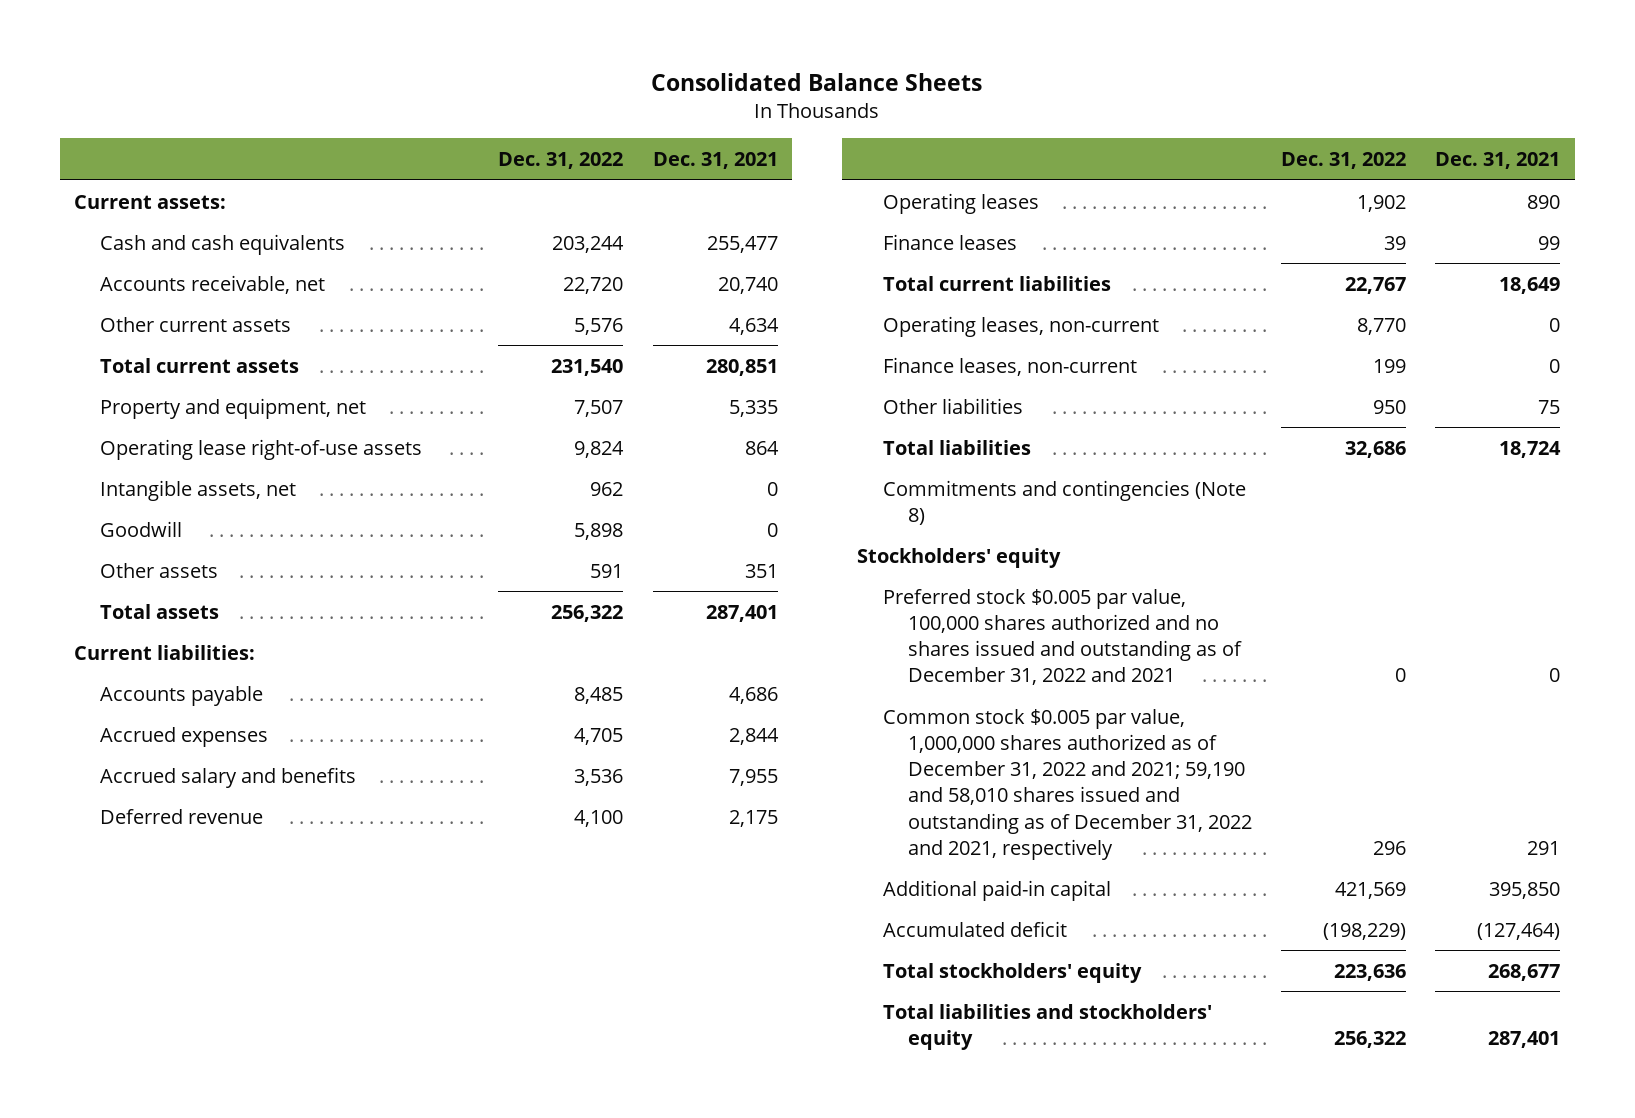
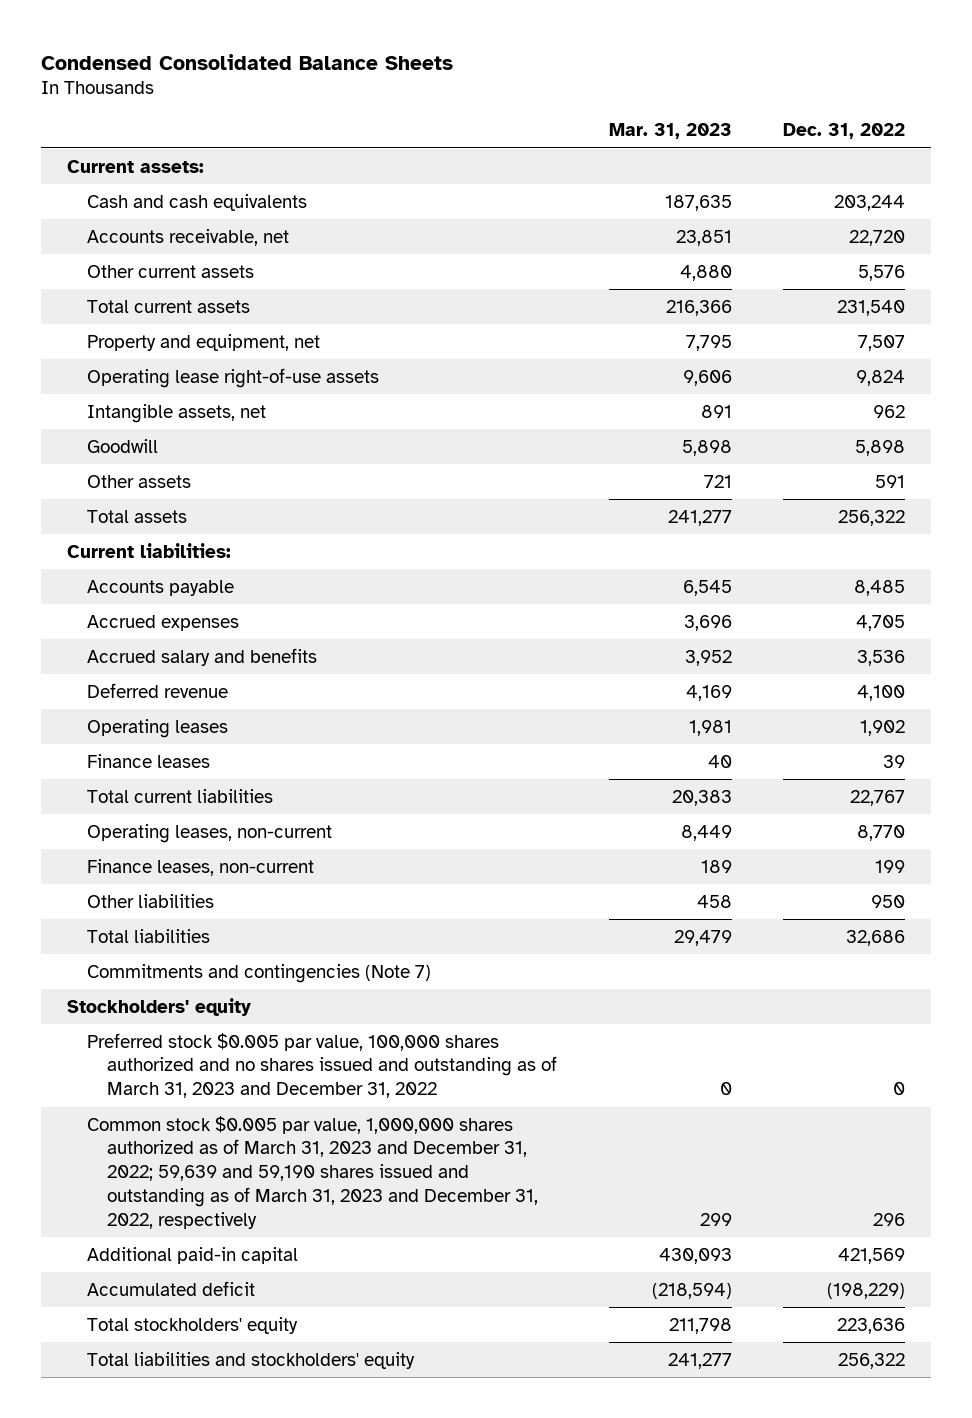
[651,72,983,91] Consolidated Balance Sheets -> [41,53,454,70] Condensed Consolidated Balance Sheets
[652,152,778,170] Dec. 31, 2021 -> none
none -> [608,123,732,140] Mar. 31, 2023
[882,479,1246,525] Commitments and contingencies (Note 8) -> [87,963,432,983] Commitments and contingencies (Note 7)
[882,588,1243,686] Preferred stock $0.005 par value, 100,000 shares authorized and no shares issued and outstanding as of December 31, 2022 and 2021 -> [87,1032,557,1099] Preferred stock $0.005 par value, 100,000 shares authorized and no shares issued and outstanding as of March 31, 2023 and December 31, 2022
[882,708,1253,860] Common stock $0.005 par value, 1,000,000 shares authorized as of December 31, 2022 and 2021; 59,190 and 58,010 shares issued and outstanding as of December 31, 2022 and 2021, respectively -> [87,1115,538,1230] Common stock $0.005 par value, 1,000,000 shares authorized as of March 31, 2023 and December 31, 2022; 59,639 and 59,190 shares issued and outstanding as of March 31, 2023 and December 31, 2022, respectively

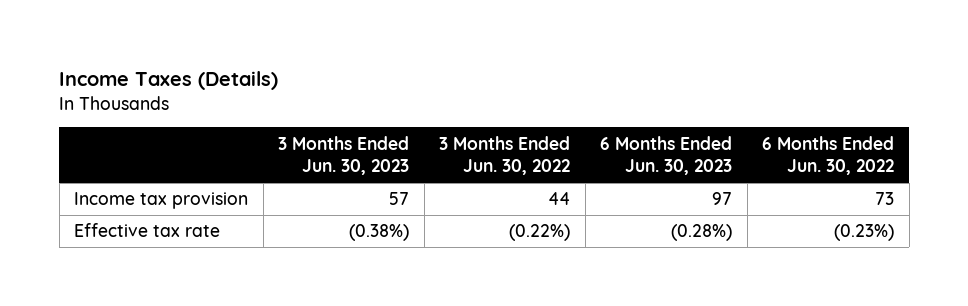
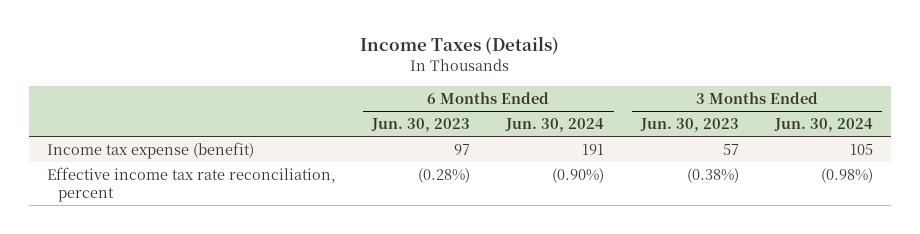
[439,135,571,176] 3 Months Ended Jun. 30, 2022 -> none
[762,135,895,176] 6 Months Ended Jun. 30, 2022 -> none
none -> [505,118,605,133] Jun. 30, 2024
none -> [773,118,873,133] Jun. 30, 2024
[74,192,249,210] Income tax provision -> [46,141,254,159] Income tax expense (benefit)
[74,223,221,238] Effective tax rate -> [46,166,336,202] Effective income tax rate reconciliation, percent

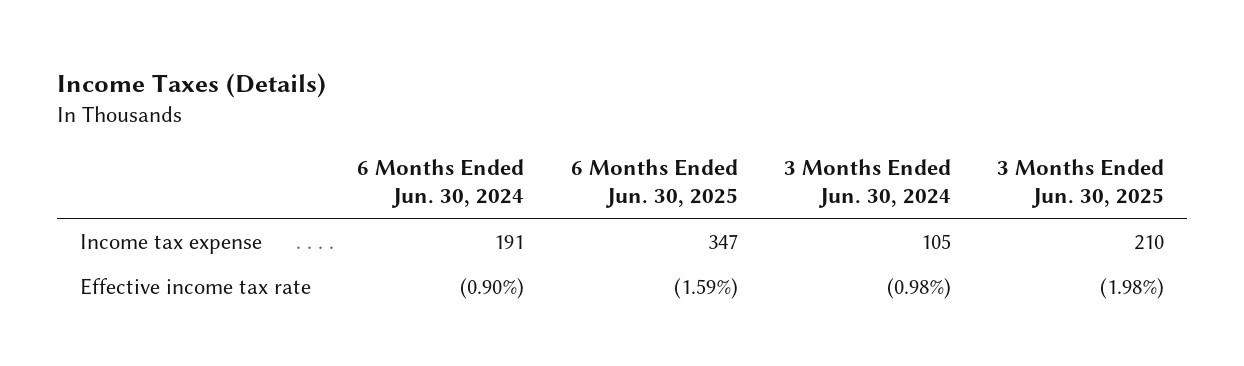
[371,118,471,133] Jun. 30, 2023 -> none
[639,118,739,133] Jun. 30, 2023 -> none
none -> [570,158,738,208] 6 Months Ended Jun. 30, 2025
none -> [996,158,1164,208] 3 Months Ended Jun. 30, 2025
[46,141,254,159] Income tax expense (benefit) -> [80,234,263,255] Income tax expense
[46,166,336,202] Effective income tax rate reconciliation, percent -> [80,278,312,296] Effective income tax rate

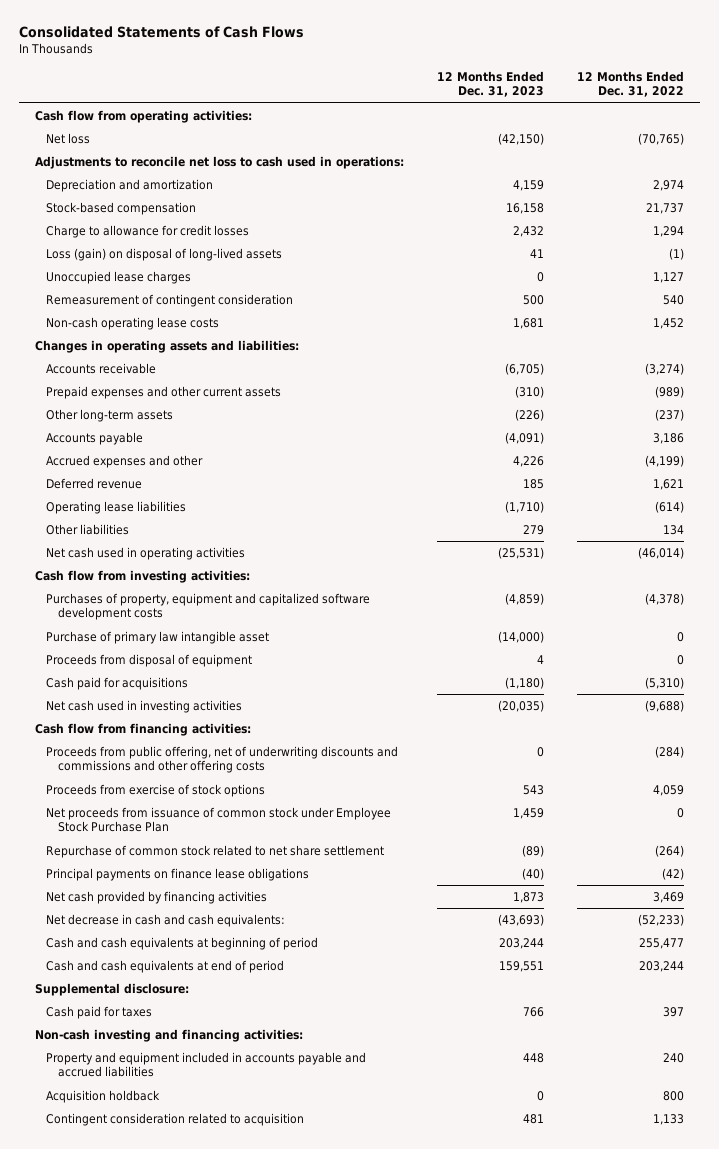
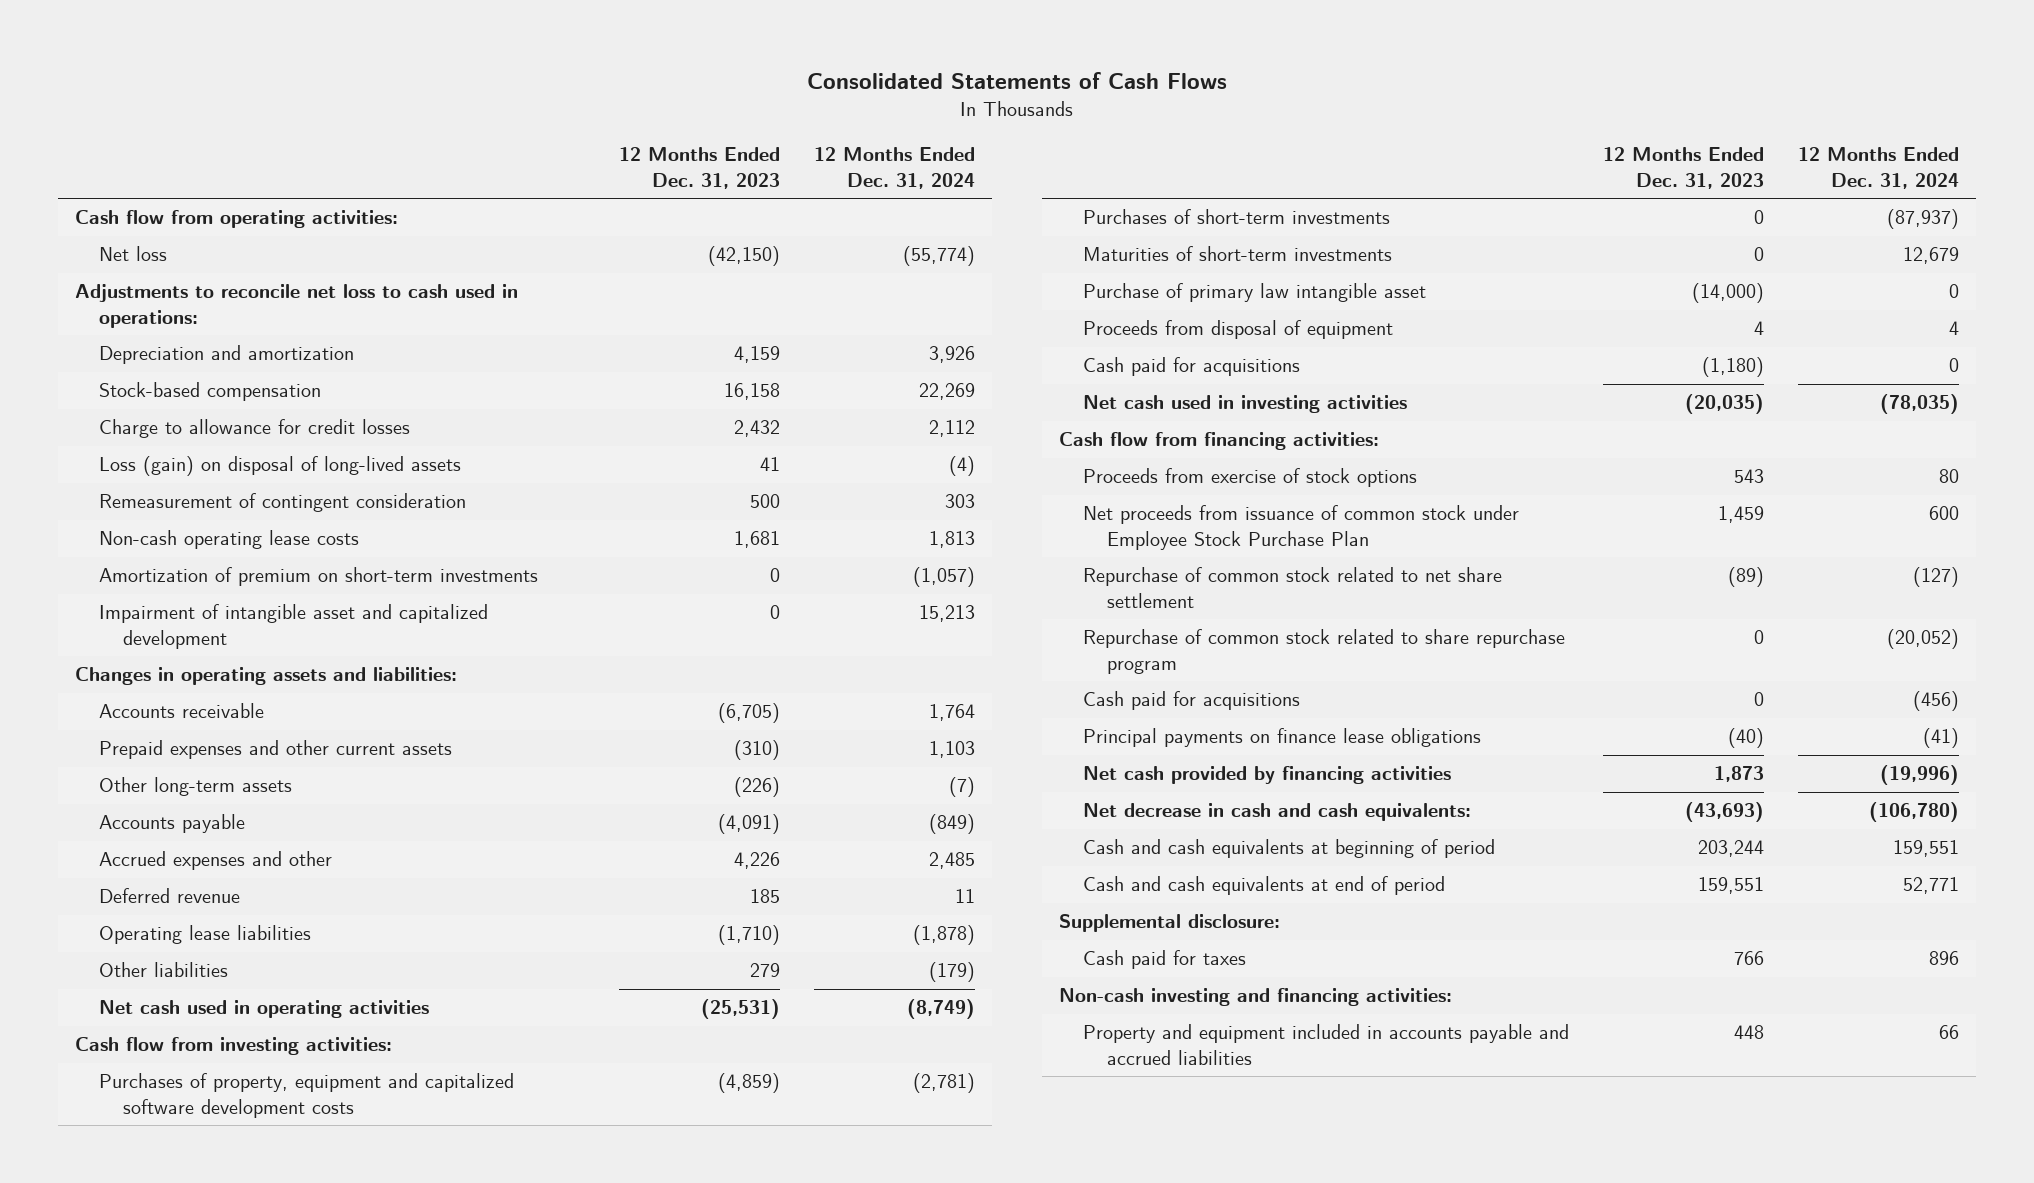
[577,70,685,98] 12 Months Ended Dec. 31, 2022 -> none
none -> [814,147,976,190] 12 Months Ended Dec. 31, 2024
[46,270,192,284] Unoccupied lease charges -> none
none -> [99,567,539,587] Amortization of premium on short-term investments
none -> [99,604,489,649] Impairment of intangible asset and capitalized development
none -> [1082,209,1390,225] Purchases of short-term investments
none -> [1082,246,1392,262] Maturities of short-term investments
[46,745,399,774] Proceeds from public offering, net of underwriting discounts and commissions and other offering costs -> none
none -> [1082,629,1565,674] Repurchase of common stock related to share repurchase program
none -> [1082,691,1300,711] Cash paid for acquisitions
[46,1089,161,1103] Acquisition holdback -> none
[46,1112,305,1126] Contingent consideration related to acquisition -> none

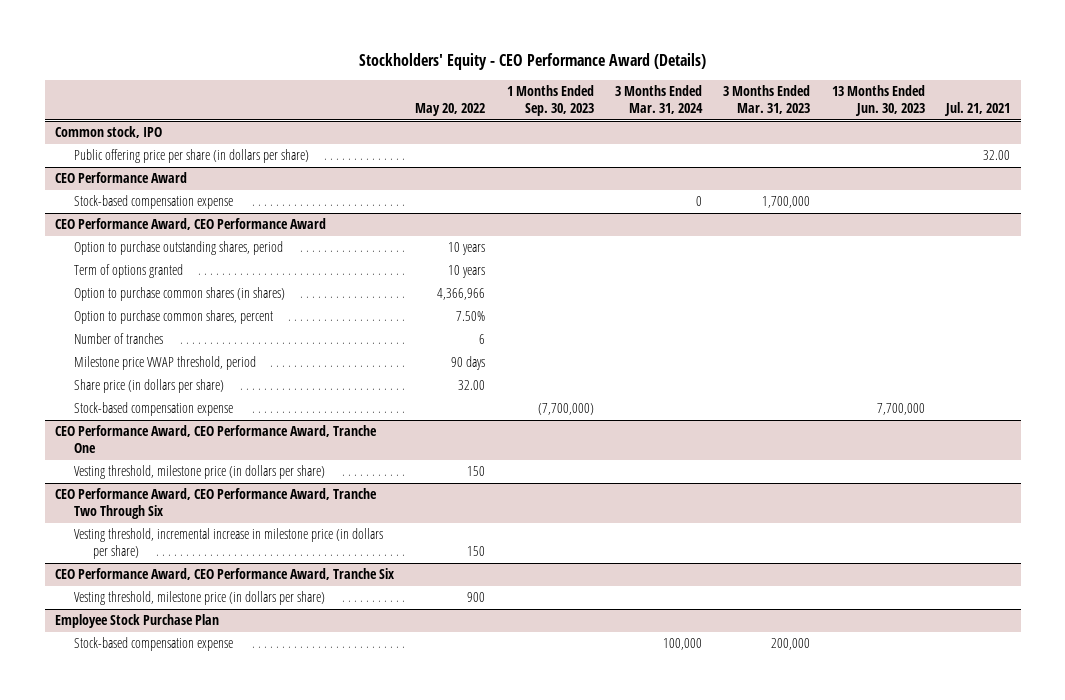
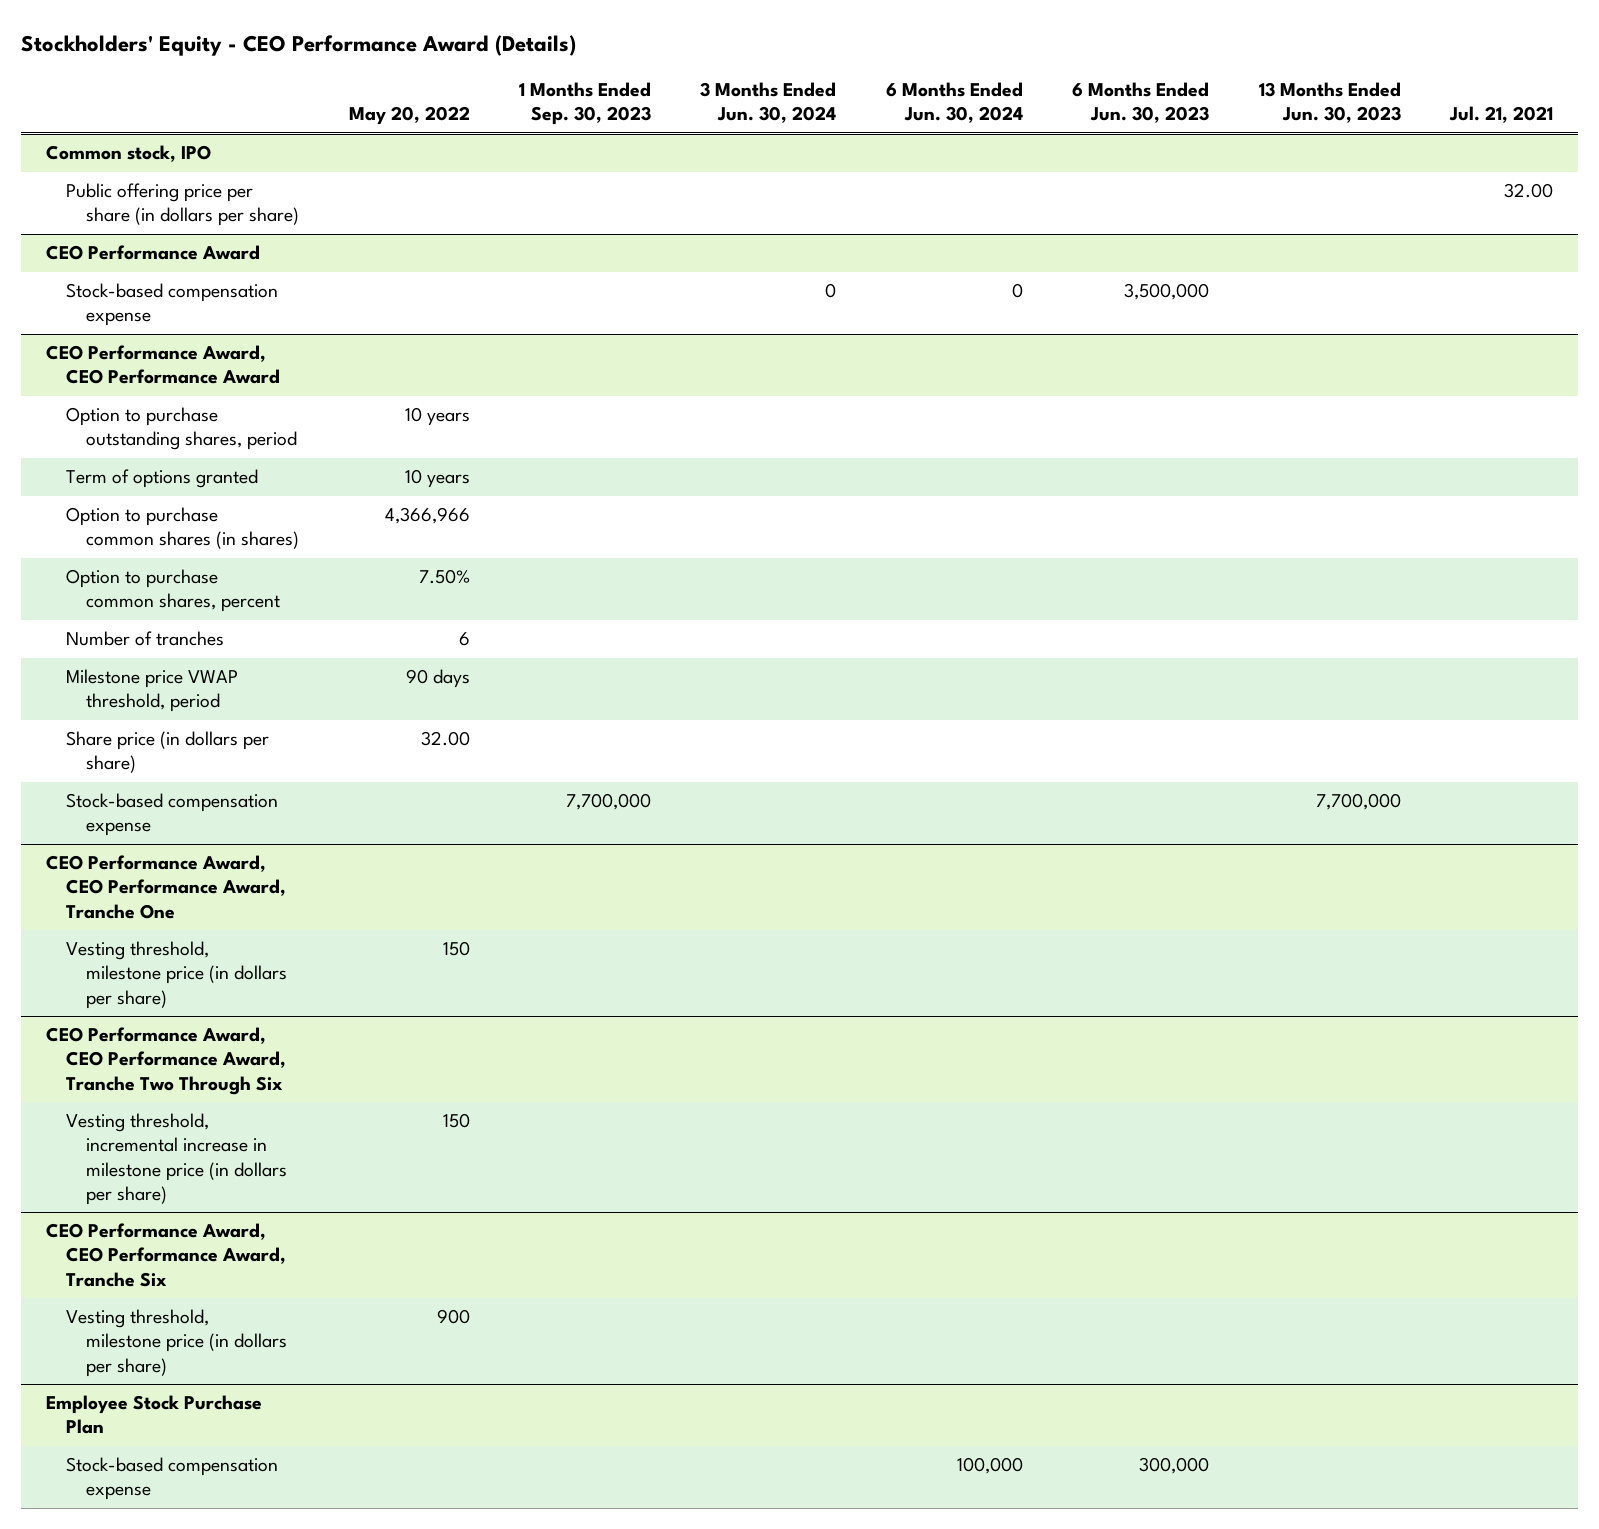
[615,85,704,115] 3 Months Ended Mar. 31, 2024 -> none
[723,85,811,115] 3 Months Ended Mar. 31, 2023 -> none
none -> [700,82,837,124] 3 Months Ended Jun. 30, 2024
none -> [885,82,1023,124] 6 Months Ended Jun. 30, 2024
none -> [1072,82,1210,124] 6 Months Ended Jun. 30, 2023
[537,403,594,416] (7,700,000) -> [566,793,652,811] 7,700,000

